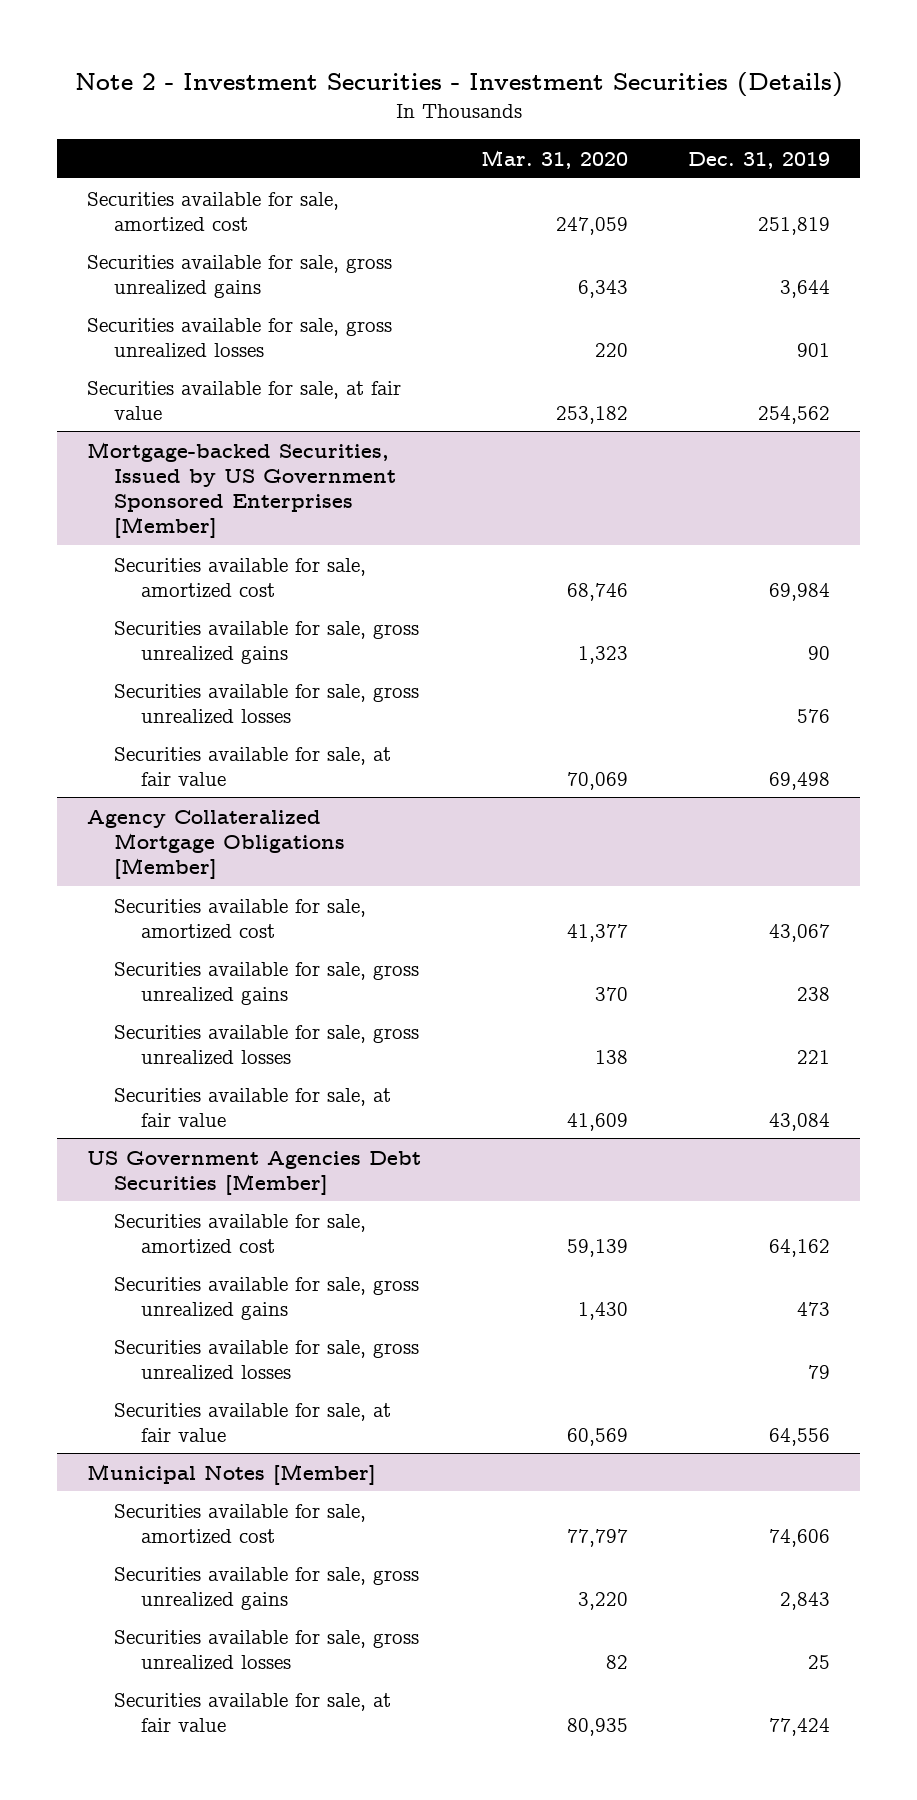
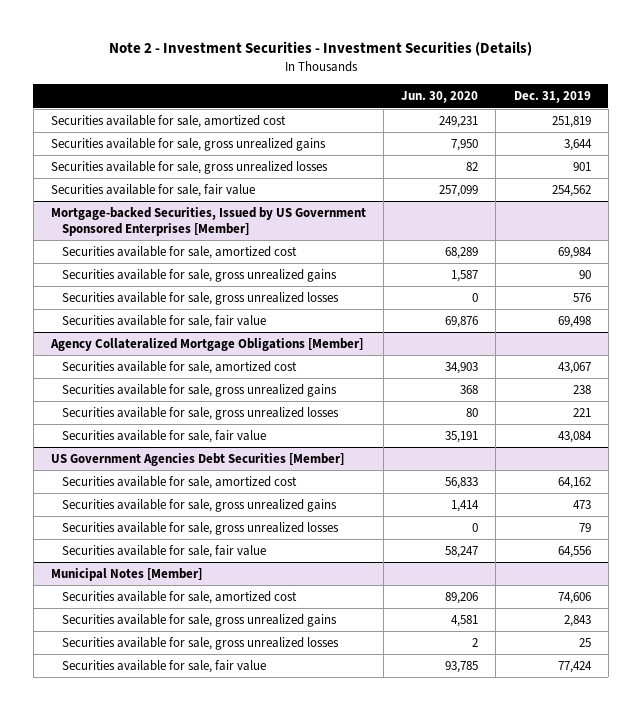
[481,149,629,169] Mar. 31, 2020 -> none
none -> [401,91,479,104] Jun. 30, 2020
[87,380,402,420] Securities available for sale, at fair value -> [50,184,255,198] Securities available for sale, fair value
[114,746,392,786] Securities available for sale, at fair value -> [61,315,266,329] Securities available for sale, fair value
[114,1087,392,1127] Securities available for sale, at fair value -> [61,430,266,444] Securities available for sale, fair value
[114,1402,392,1442] Securities available for sale, at fair value -> [61,545,266,559] Securities available for sale, fair value
[114,1692,392,1732] Securities available for sale, at fair value -> [61,660,266,674] Securities available for sale, fair value

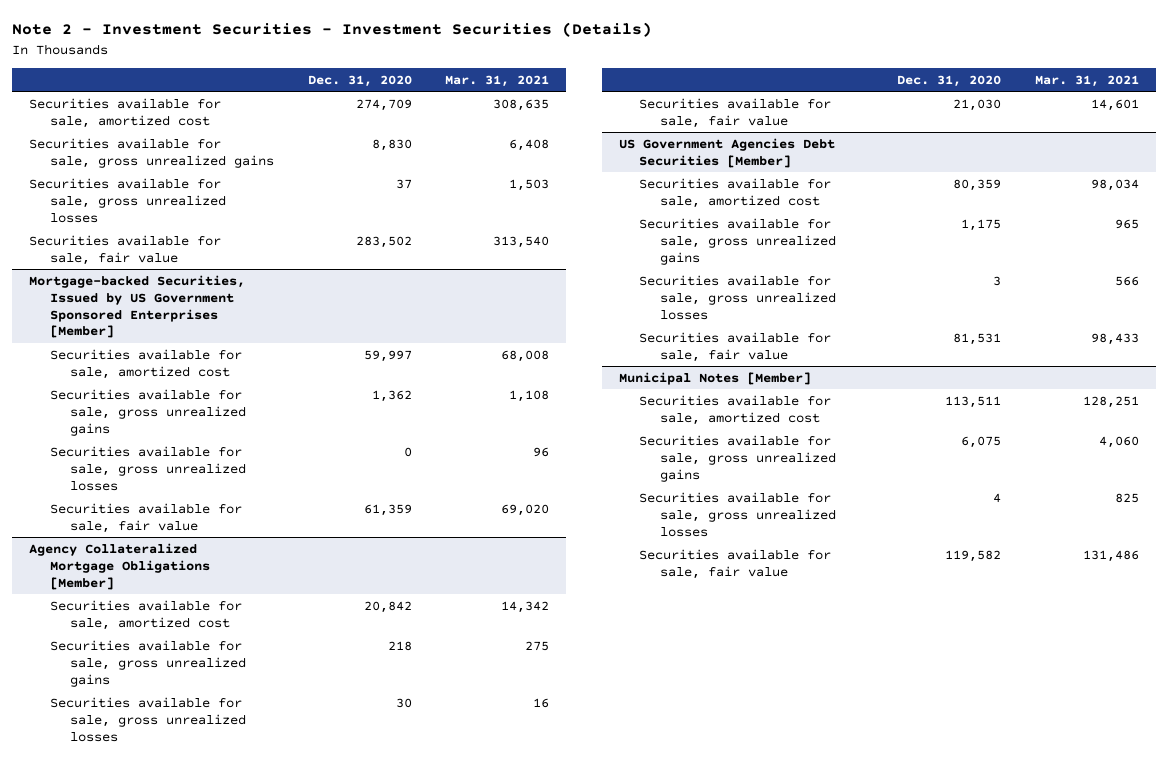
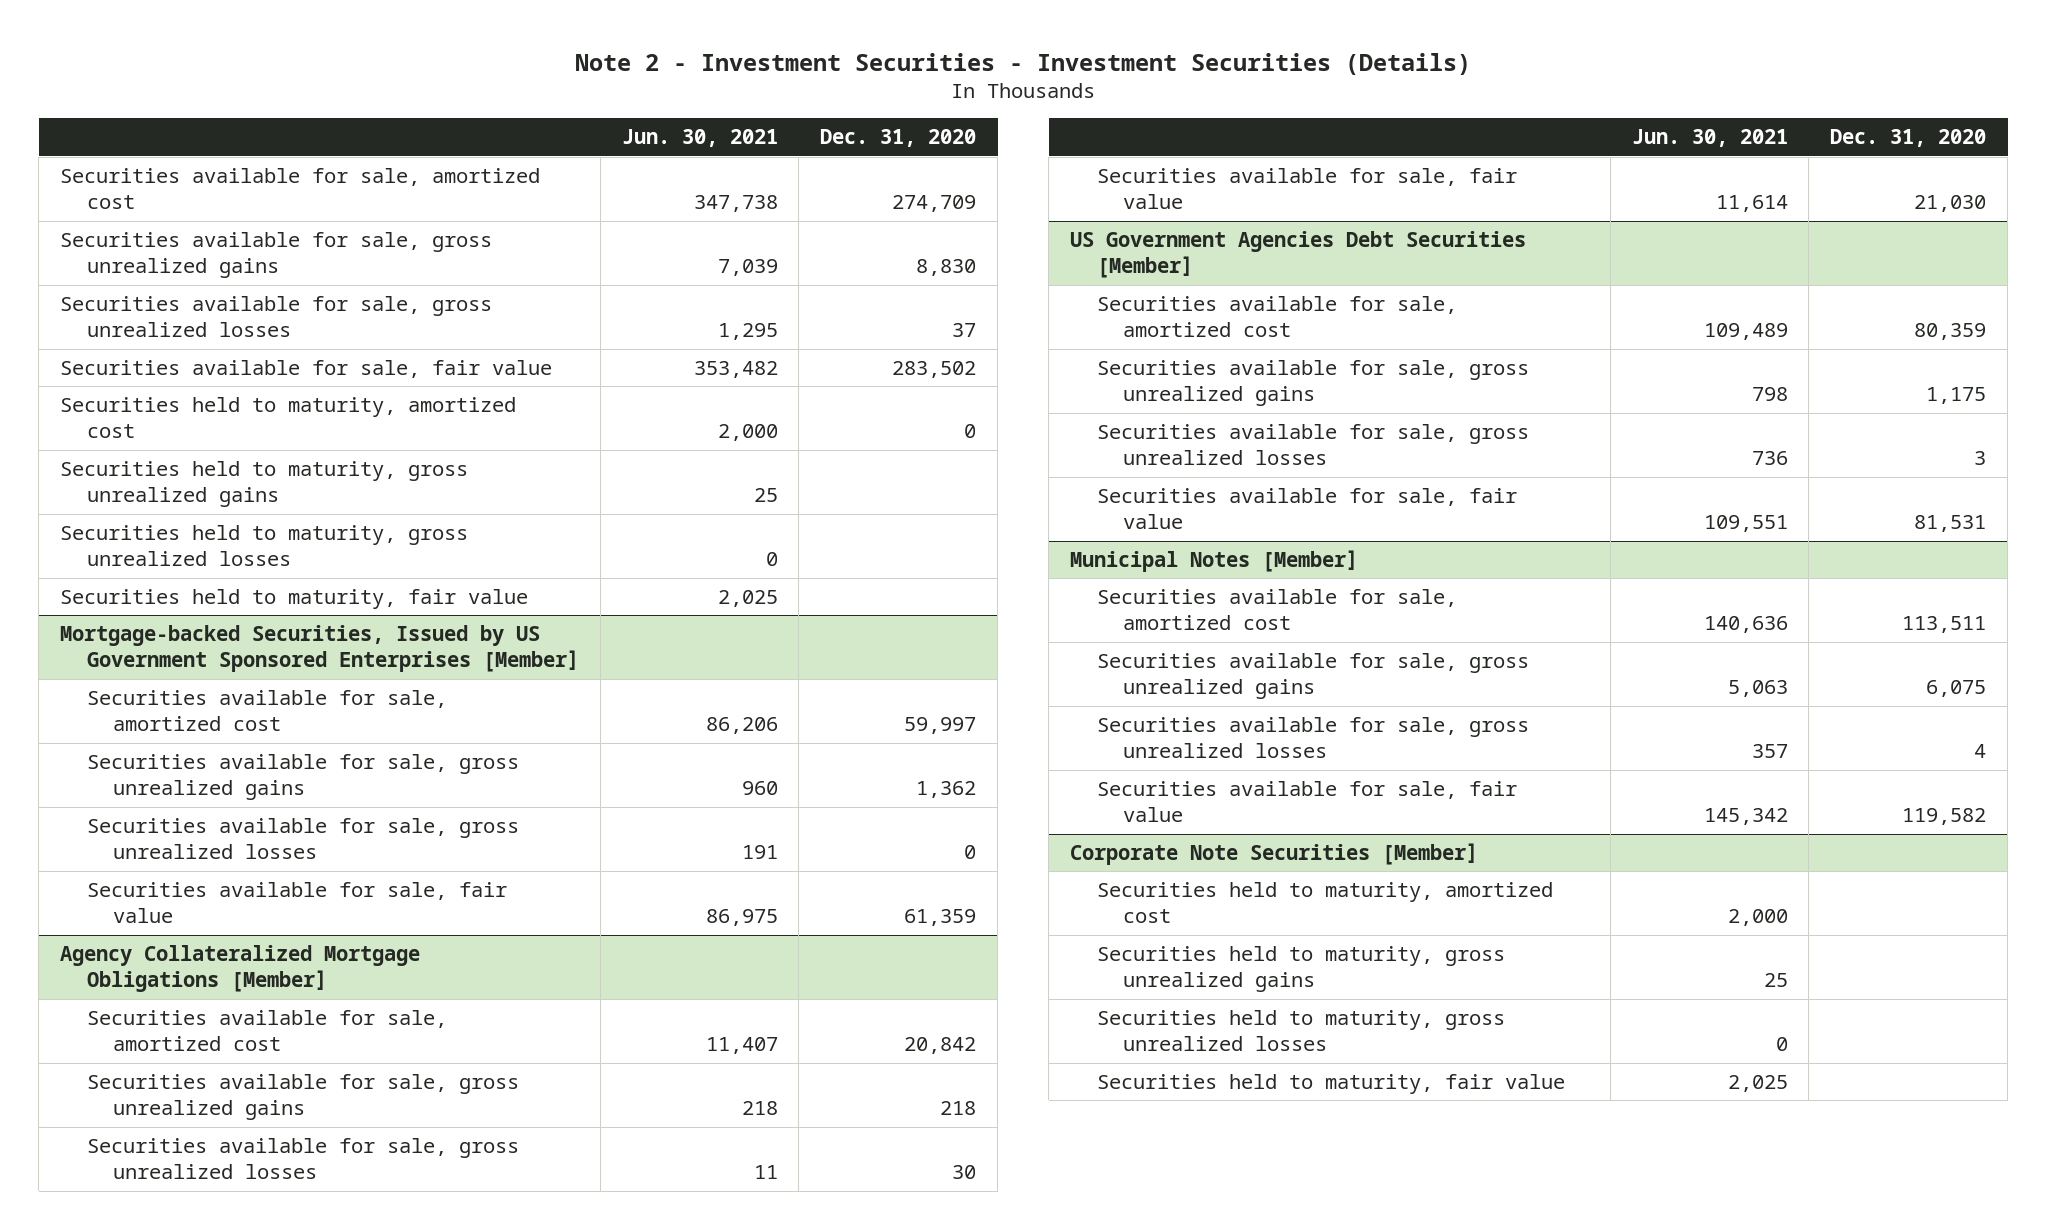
[445,74,550,87] Mar. 31, 2021 -> none
none -> [621,129,778,148] Jun. 30, 2021
none -> [60,396,517,439] Securities held to maturity, amortized cost
none -> [60,460,469,508] Securities held to maturity, gross unrealized gains
none -> [60,524,469,567] Securities held to maturity, gross unrealized losses
none -> [60,588,529,609] Securities held to maturity, fair value
none -> [1070,842,1479,865] Corporate Note Securities [Member]
none -> [1096,881,1553,924] Securities held to maturity, amortized cost
none -> [1096,945,1505,993] Securities held to maturity, gross unrealized gains
none -> [1096,1009,1505,1052] Securities held to maturity, gross unrealized losses
none -> [1096,1073,1565,1094] Securities held to maturity, fair value

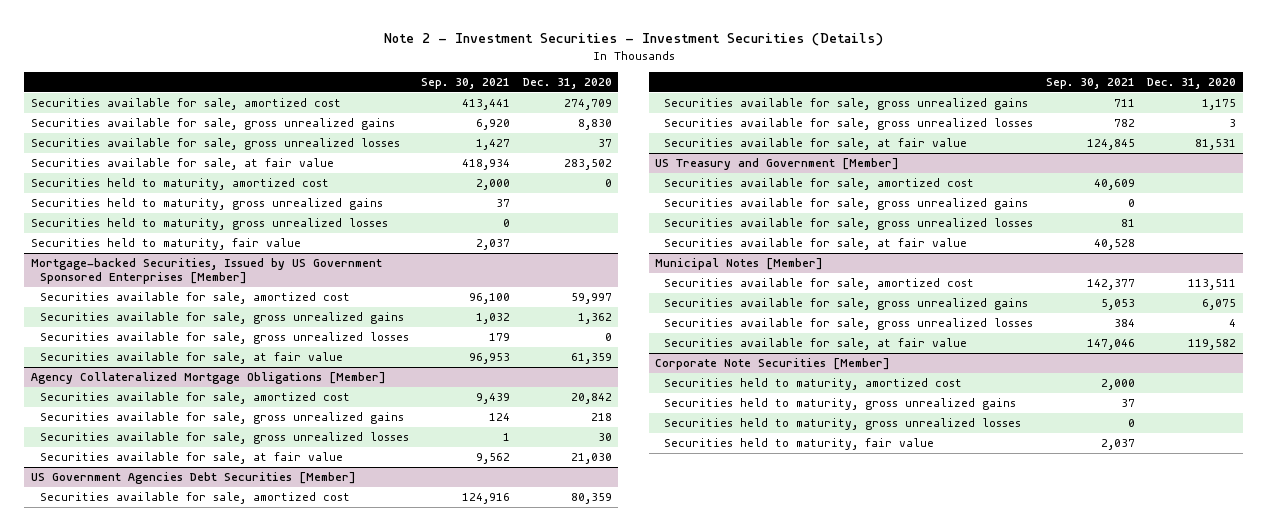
[621,129,778,148] Jun. 30, 2021 -> none
none -> [421,77,511,89] Sep. 30, 2021
[60,359,553,378] Securities available for sale, fair value -> [30,158,334,171] Securities available for sale, at fair value
[86,881,507,924] Securities available for sale, fair value -> [39,352,343,365] Securities available for sale, at fair value
[1096,167,1517,210] Securities available for sale, fair value -> [39,452,343,465] Securities available for sale, at fair value
[1096,487,1517,530] Securities available for sale, fair value -> [663,138,967,151] Securities available for sale, at fair value
none -> [654,158,899,171] US Treasury and Government [Member]
none -> [663,178,974,191] Securities available for sale, amortized cost
none -> [663,198,1028,211] Securities available for sale, gross unrealized gains
none -> [663,218,1033,231] Securities available for sale, gross unrealized losses
none -> [663,238,967,251] Securities available for sale, at fair value
[1096,780,1517,823] Securities available for sale, fair value -> [663,338,967,351] Securities available for sale, at fair value

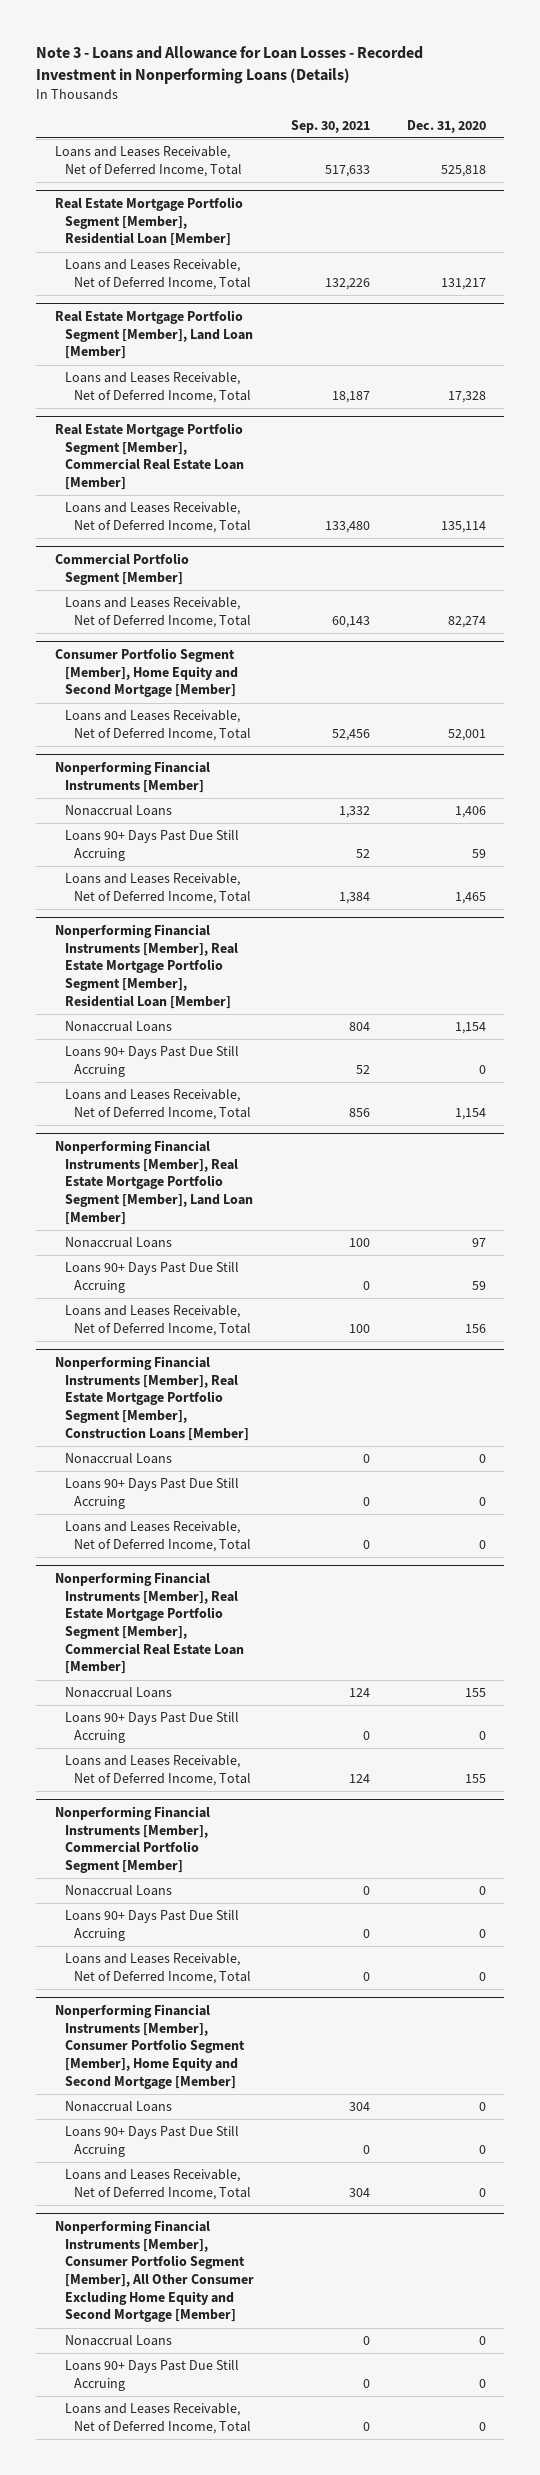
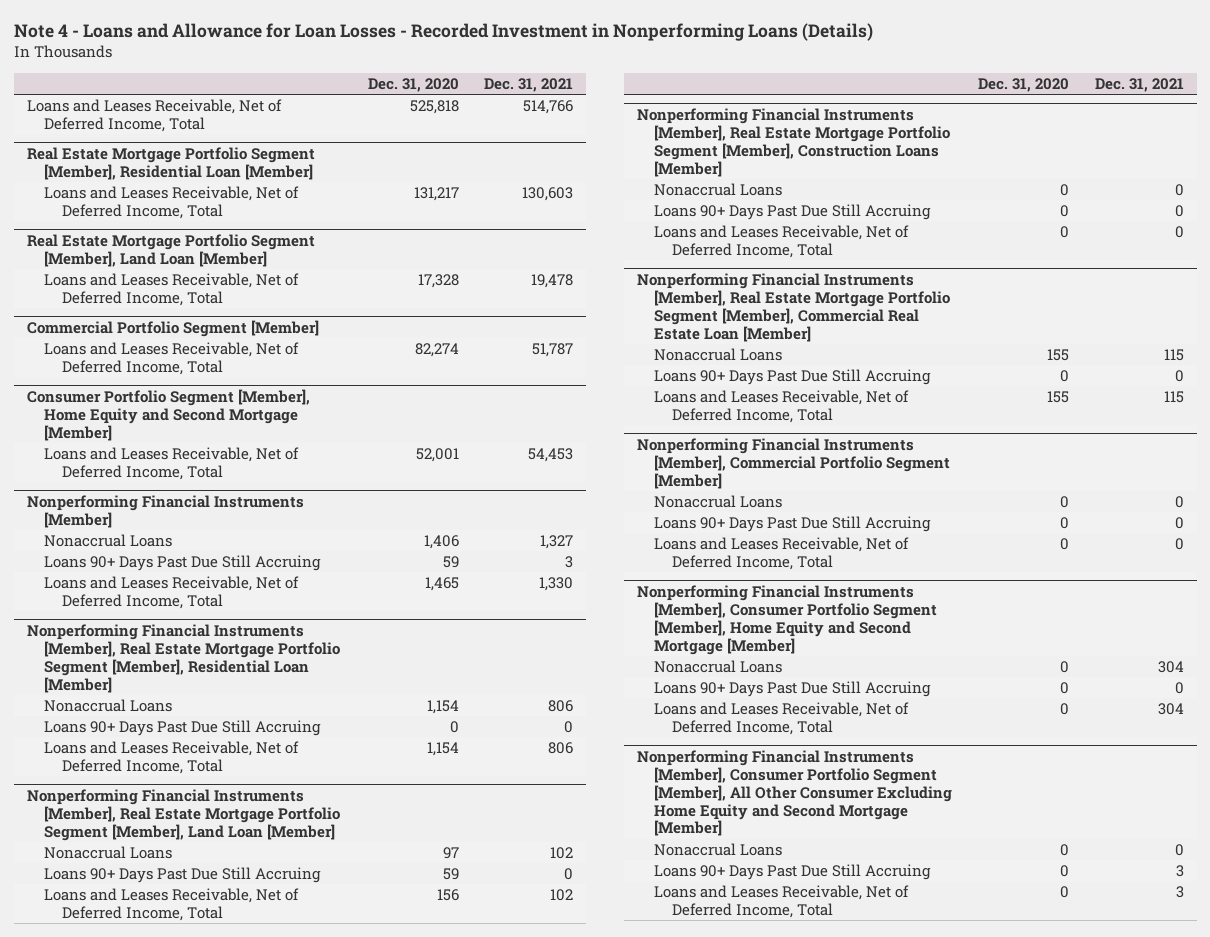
[36,45,424,84] Note 3 - Loans and Allowance for Loan Losses - Recorded Investment in Nonperforming Loans (Details) -> [13,23,873,42] Note 4 - Loans and Allowance for Loan Losses - Recorded Investment in Nonperforming Loans (Details)
[290,119,370,133] Sep. 30, 2021 -> none
none -> [484,77,574,92] Dec. 31, 2021
[54,423,244,491] Real Estate Mortgage Portfolio Segment [Member], Commercial Real Estate Loan [Member] -> none
[64,502,252,533] Loans and Leases Receivable, Net of Deferred Income, Total -> none

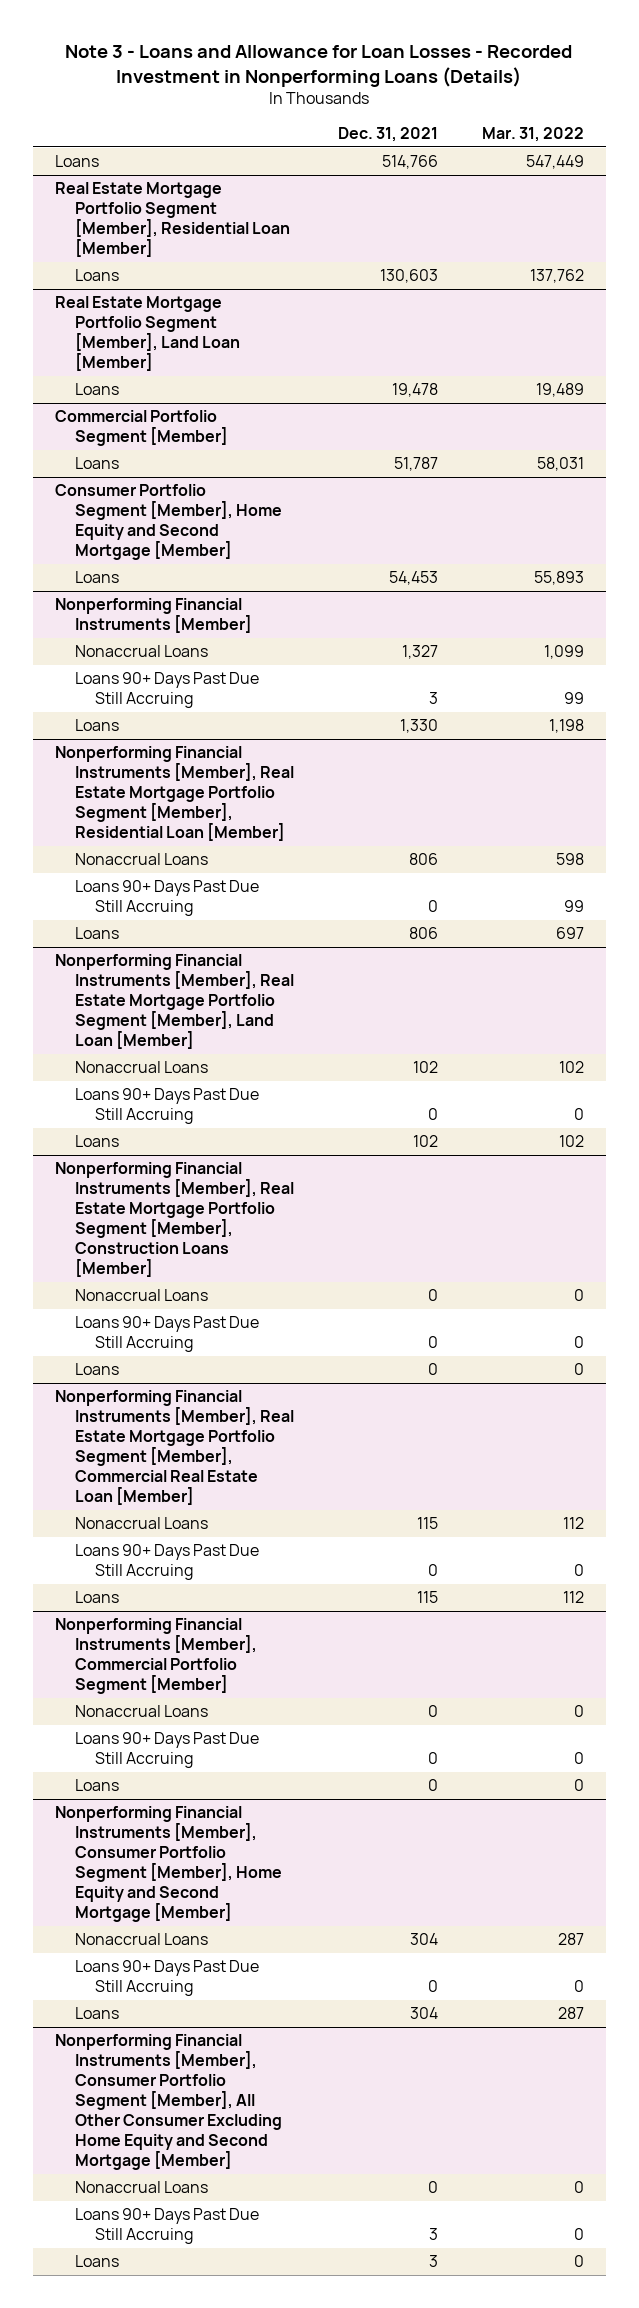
[13,23,873,42] Note 4 - Loans and Allowance for Loan Losses - Recorded Investment in Nonperforming Loans (Details) -> [65,44,573,87] Note 3 - Loans and Allowance for Loan Losses - Recorded Investment in Nonperforming Loans (Details)
[367,77,459,92] Dec. 31, 2020 -> none
none -> [481,127,584,143] Mar. 31, 2022
[26,99,282,132] Loans and Leases Receivable, Net of Deferred Income, Total -> [55,155,100,168] Loans
[44,186,300,219] Loans and Leases Receivable, Net of Deferred Income, Total -> [75,269,120,282] Loans
[44,273,300,306] Loans and Leases Receivable, Net of Deferred Income, Total -> [75,383,120,396] Loans
[44,342,300,375] Loans and Leases Receivable, Net of Deferred Income, Total -> [75,457,120,470] Loans
[44,447,300,480] Loans and Leases Receivable, Net of Deferred Income, Total -> [75,571,120,584] Loans
[44,576,300,609] Loans and Leases Receivable, Net of Deferred Income, Total -> [75,719,120,732] Loans
[44,741,300,774] Loans and Leases Receivable, Net of Deferred Income, Total -> [75,927,120,940] Loans
[44,888,300,921] Loans and Leases Receivable, Net of Deferred Income, Total -> [75,1135,120,1148] Loans
[654,225,910,258] Loans and Leases Receivable, Net of Deferred Income, Total -> [75,1363,120,1376] Loans
[654,390,910,423] Loans and Leases Receivable, Net of Deferred Income, Total -> [75,1591,120,1604] Loans
[654,537,910,570] Loans and Leases Receivable, Net of Deferred Income, Total -> [75,1779,120,1792] Loans
[654,702,910,735] Loans and Leases Receivable, Net of Deferred Income, Total -> [75,2007,120,2020] Loans
[654,885,910,918] Loans and Leases Receivable, Net of Deferred Income, Total -> [75,2255,120,2268] Loans

